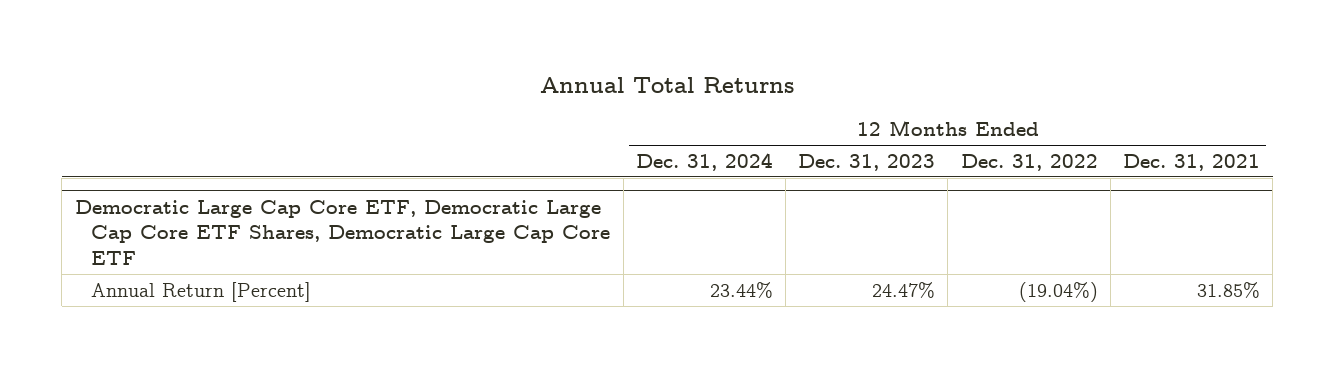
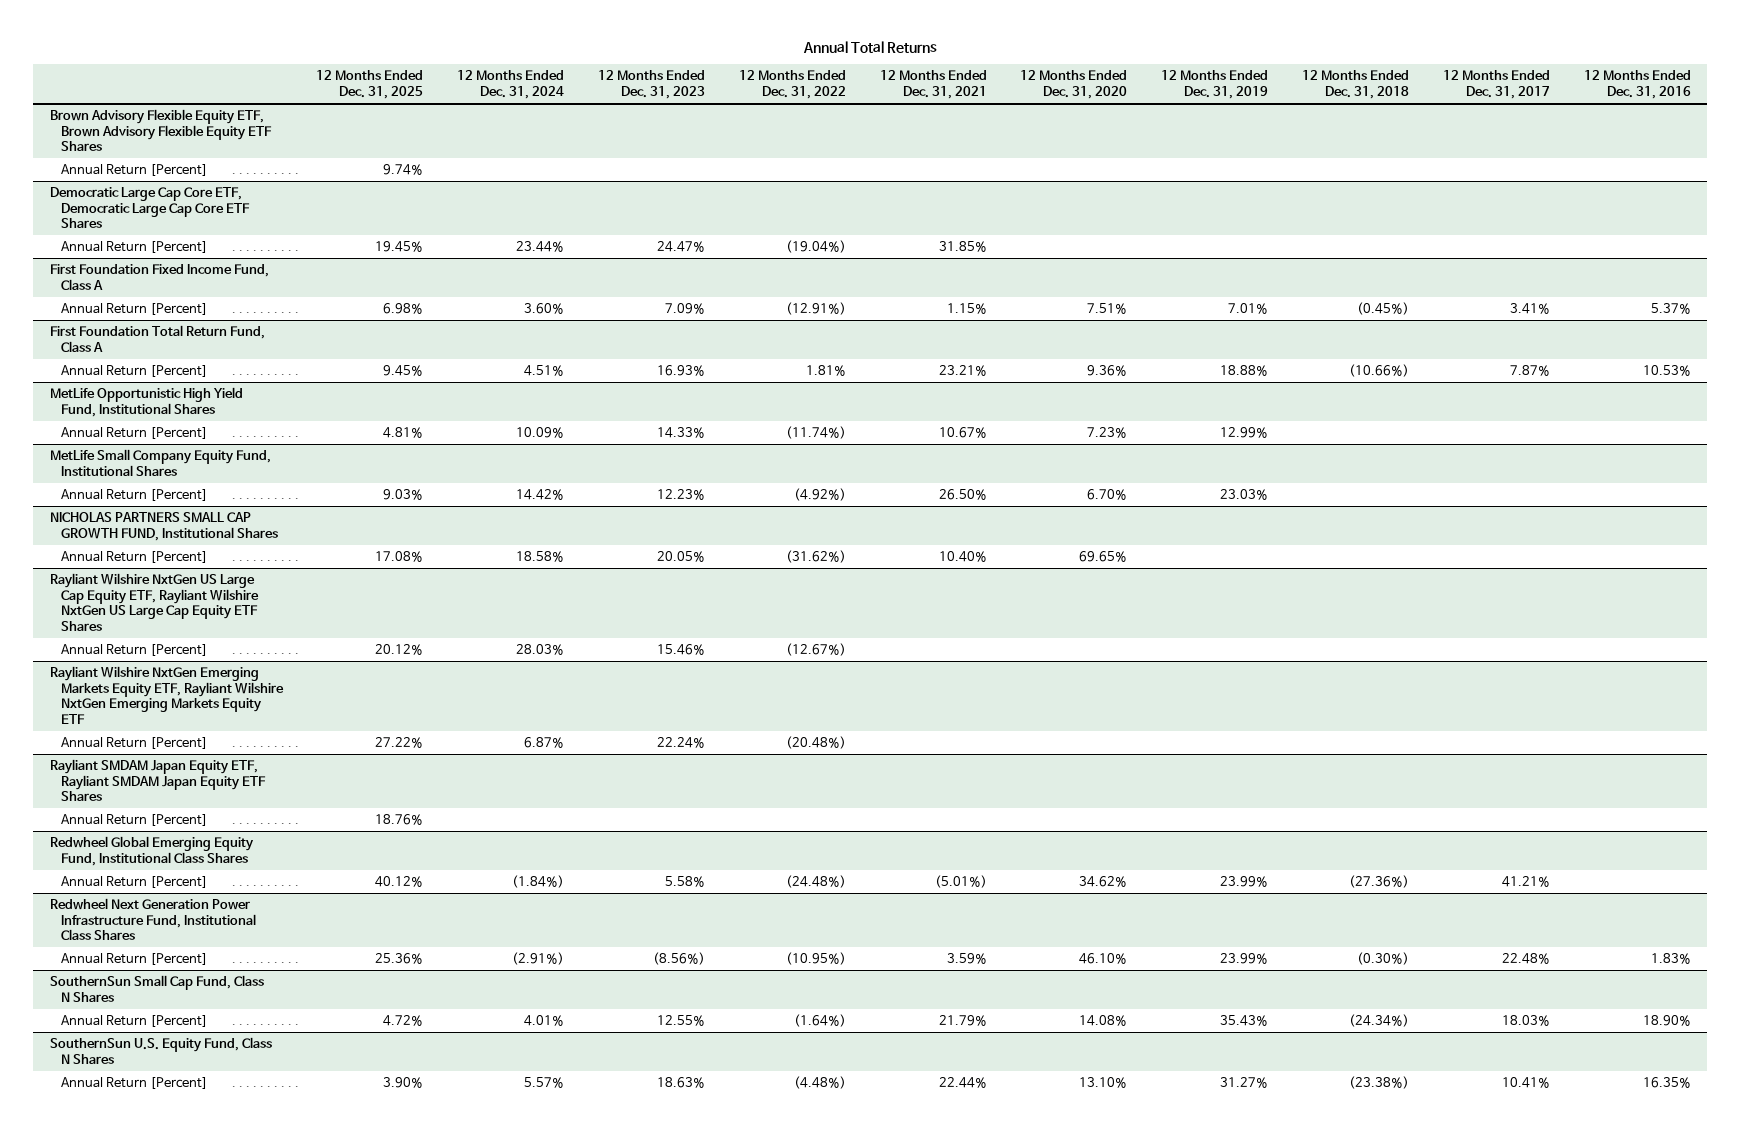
none -> [316,70,424,100] 12 Months Ended Dec. 31, 2025
none -> [1020,70,1128,100] 12 Months Ended Dec. 31, 2020
none -> [1161,70,1269,100] 12 Months Ended Dec. 31, 2019
none -> [1301,70,1409,100] 12 Months Ended Dec. 31, 2018
none -> [1442,70,1550,100] 12 Months Ended Dec. 31, 2017
none -> [1583,70,1691,100] 12 Months Ended Dec. 31, 2016
none -> [49,108,272,152] Brown Advisory Flexible Equity ETF, Brown Advisory Flexible Equity ETF Shares
none -> [60,163,208,176] Annual Return [Percent]
[74,199,611,266] Democratic Large Cap Core ETF, Democratic Large Cap Core ETF Shares, Democratic Large Cap Core ETF -> [49,186,250,229] Democratic Large Cap Core ETF, Democratic Large Cap Core ETF Shares
none -> [49,263,269,290] First Foundation Fixed Income Fund, Class A
none -> [60,302,208,315] Annual Return [Percent]
none -> [49,324,265,352] First Foundation Total Return Fund, Class A
none -> [60,364,208,377] Annual Return [Percent]
none -> [49,386,243,417] MetLife Opportunistic High Yield Fund, Institutional Shares
none -> [60,426,208,439] Annual Return [Percent]
none -> [49,448,271,476] MetLife Small Company Equity Fund, Institutional Shares
none -> [60,488,208,501] Annual Return [Percent]
none -> [49,511,278,541] NICHOLAS PARTNERS SMALL CAP GROWTH FUND, Institutional Shares
none -> [60,550,208,563] Annual Return [Percent]
none -> [49,572,259,632] Rayliant Wilshire NxtGen US Large Cap Equity ETF, Rayliant Wilshire NxtGen US Large Cap Equity ETF Shares
none -> [60,643,208,656] Annual Return [Percent]
none -> [49,665,284,725] Rayliant Wilshire NxtGen Emerging Markets Equity ETF, Rayliant Wilshire NxtGen Emerging Markets Equity ETF
none -> [60,736,208,749] Annual Return [Percent]
none -> [49,758,266,802] Rayliant SMDAM Japan Equity ETF, Rayliant SMDAM Japan Equity ETF Shares
none -> [60,813,208,826] Annual Return [Percent]
none -> [49,835,254,866] Redwheel Global Emerging Equity Fund, Institutional Class Shares
none -> [60,875,208,888] Annual Return [Percent]
none -> [49,897,256,941] Redwheel Next Generation Power Infrastructure Fund, Institutional Class Shares
none -> [60,952,208,965] Annual Return [Percent]
none -> [49,974,264,1002] SouthernSun Small Cap Fund, Class N Shares
none -> [60,1014,208,1027] Annual Return [Percent]
none -> [49,1036,272,1064] SouthernSun U.S. Equity Fund, Class N Shares
none -> [60,1076,208,1089] Annual Return [Percent]

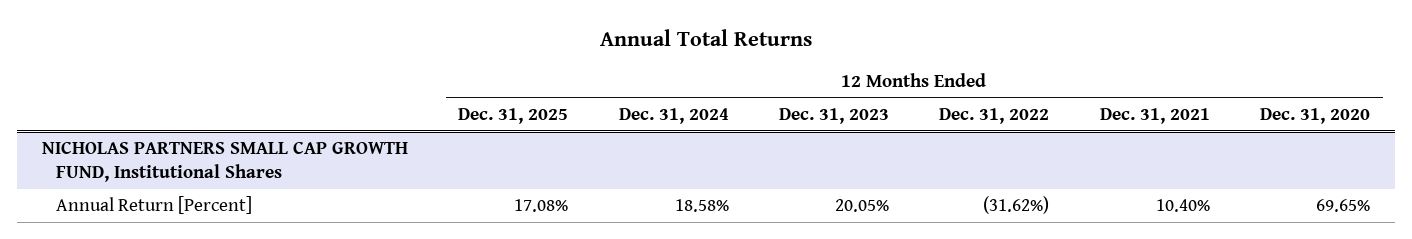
[1161,70,1269,100] 12 Months Ended Dec. 31, 2019 -> none
[1301,70,1409,100] 12 Months Ended Dec. 31, 2018 -> none
[1442,70,1550,100] 12 Months Ended Dec. 31, 2017 -> none
[1583,70,1691,100] 12 Months Ended Dec. 31, 2016 -> none
[49,108,272,152] Brown Advisory Flexible Equity ETF, Brown Advisory Flexible Equity ETF Shares -> none
[60,163,208,176] Annual Return [Percent] -> none
[49,186,250,229] Democratic Large Cap Core ETF, Democratic Large Cap Core ETF Shares -> none
[60,240,208,253] Annual Return [Percent] -> none
[49,263,269,290] First Foundation Fixed Income Fund, Class A -> none
[60,302,208,315] Annual Return [Percent] -> none
[49,324,265,352] First Foundation Total Return Fund, Class A -> none
[60,364,208,377] Annual Return [Percent] -> none
[49,386,243,417] MetLife Opportunistic High Yield Fund, Institutional Shares -> none
[60,426,208,439] Annual Return [Percent] -> none
[49,448,271,476] MetLife Small Company Equity Fund, Institutional Shares -> none
[60,488,208,501] Annual Return [Percent] -> none
[49,572,259,632] Rayliant Wilshire NxtGen US Large Cap Equity ETF, Rayliant Wilshire NxtGen US Large Cap Equity ETF Shares -> none
[60,643,208,656] Annual Return [Percent] -> none
[49,665,284,725] Rayliant Wilshire NxtGen Emerging Markets Equity ETF, Rayliant Wilshire NxtGen Emerging Markets Equity ETF -> none
[60,736,208,749] Annual Return [Percent] -> none
[49,758,266,802] Rayliant SMDAM Japan Equity ETF, Rayliant SMDAM Japan Equity ETF Shares -> none
[60,813,208,826] Annual Return [Percent] -> none
[49,835,254,866] Redwheel Global Emerging Equity Fund, Institutional Class Shares -> none
[60,875,208,888] Annual Return [Percent] -> none
[49,897,256,941] Redwheel Next Generation Power Infrastructure Fund, Institutional Class Shares -> none
[60,952,208,965] Annual Return [Percent] -> none
[49,974,264,1002] SouthernSun Small Cap Fund, Class N Shares -> none
[60,1014,208,1027] Annual Return [Percent] -> none
[49,1036,272,1064] SouthernSun U.S. Equity Fund, Class N Shares -> none
[60,1076,208,1089] Annual Return [Percent] -> none

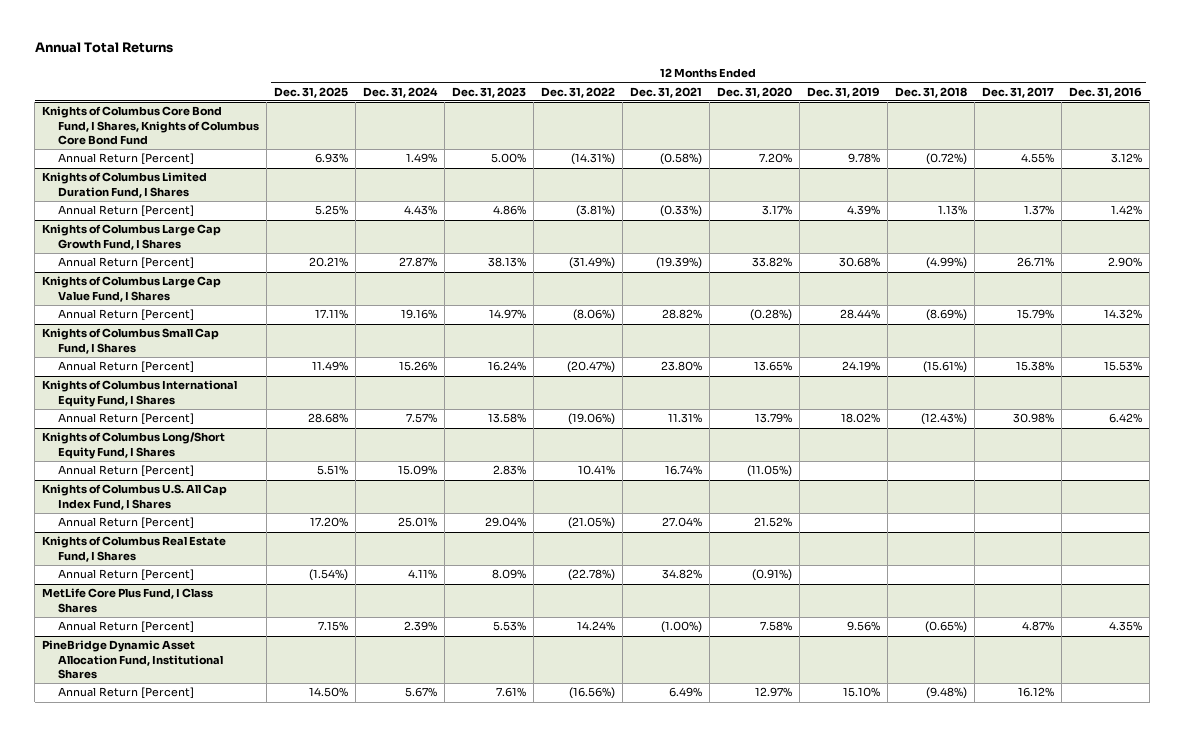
none -> [807,86,881,98] Dec. 31, 2019
none -> [895,86,968,98] Dec. 31, 2018
none -> [982,86,1055,98] Dec. 31, 2017
none -> [1069,86,1143,98] Dec. 31, 2016
[41,141,408,183] NICHOLAS PARTNERS SMALL CAP GROWTH FUND, Institutional Shares -> none
none -> [42,106,260,145] Knights of Columbus Core Bond Fund, I Shares, Knights of Columbus Core Bond Fund
[514,199,569,213] 17.08% -> [315,153,349,164] 6.93%
[674,199,729,213] 18.58% -> [406,153,438,164] 1.49%
[834,199,889,213] 20.05% -> [491,153,527,164] 5.00%
[983,196,1050,215] (31.62%) -> [571,153,616,166] (14.31%)
[1155,199,1210,213] 10.40% -> [660,153,703,166] (0.58%)
[1315,199,1370,213] 69.65% -> [759,153,793,164] 7.20%
none -> [42,172,208,198] Knights of Columbus Limited Duration Fund, I Shares
none -> [58,205,195,218] Annual Return [Percent]
none -> [42,224,222,250] Knights of Columbus Large Cap Growth Fund, I Shares
none -> [58,257,195,270] Annual Return [Percent]
none -> [42,276,222,302] Knights of Columbus Large Cap Value Fund, I Shares
none -> [58,309,195,322] Annual Return [Percent]
none -> [42,328,220,354] Knights of Columbus Small Cap Fund, I Shares
none -> [58,361,195,374] Annual Return [Percent]
none -> [42,380,238,407] Knights of Columbus International Equity Fund, I Shares
none -> [58,413,195,426] Annual Return [Percent]
none -> [42,432,226,459] Knights of Columbus Long/Short Equity Fund, I Shares
none -> [58,465,195,478] Annual Return [Percent]
none -> [42,484,228,510] Knights of Columbus U.S. All Cap Index Fund, I Shares
none -> [58,517,195,530] Annual Return [Percent]
none -> [42,536,227,562] Knights of Columbus Real Estate Fund, I Shares
none -> [58,569,195,582] Annual Return [Percent]
none -> [42,588,214,613] MetLife Core Plus Fund, I Class Shares
none -> [58,621,195,634] Annual Return [Percent]
none -> [42,640,224,679] PineBridge Dynamic Asset Allocation Fund, Institutional Shares
none -> [58,687,195,700] Annual Return [Percent]

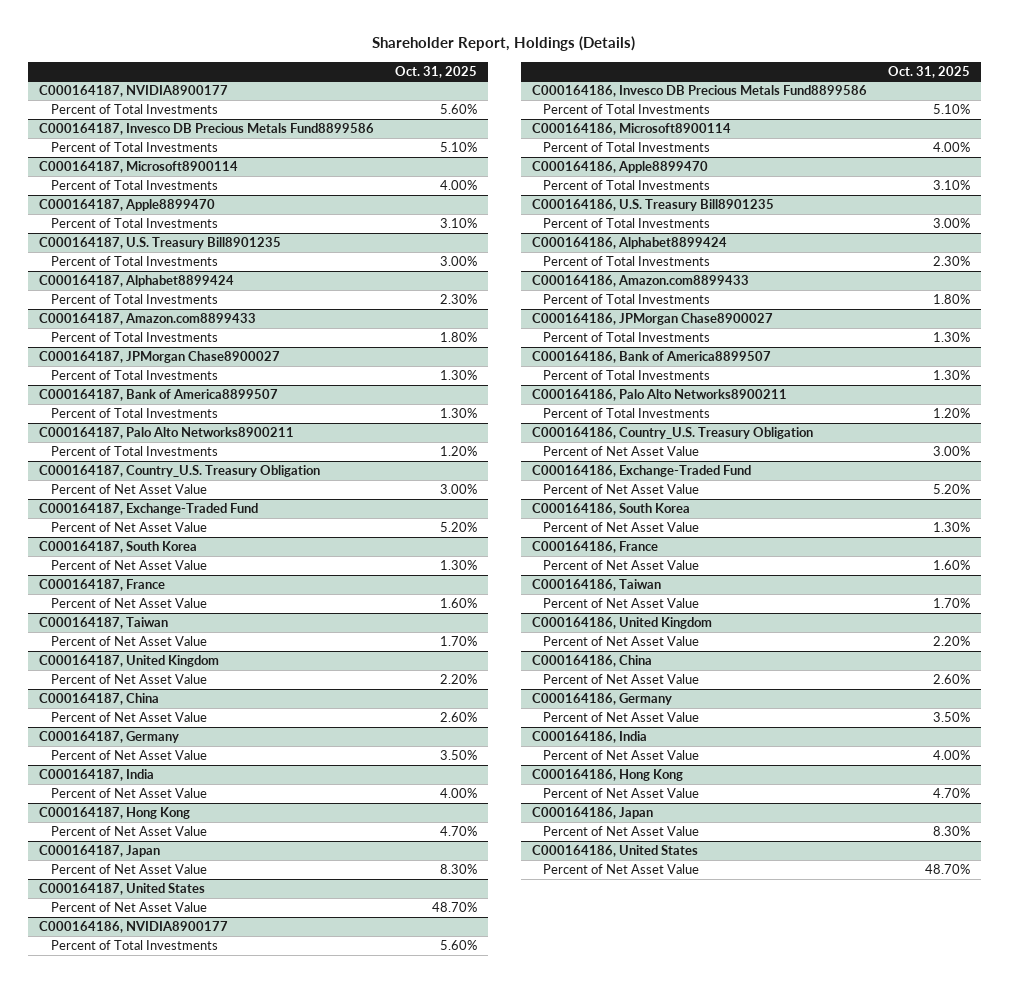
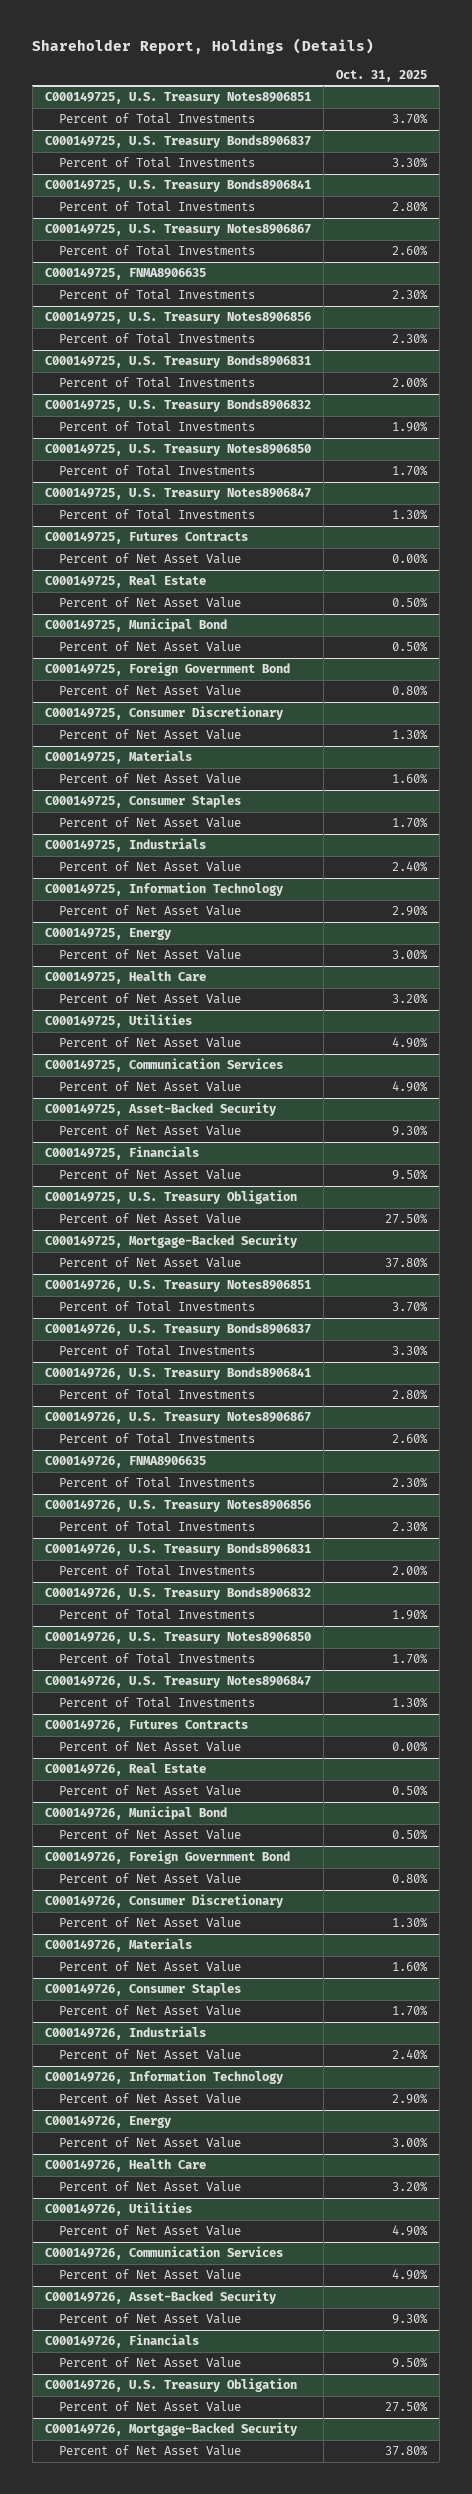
[38,85,228,98] C000164187, NVIDIA8900177 -> none
[38,123,374,136] C000164187, Invesco DB Precious Metals Fund8899586 -> none
[38,161,238,174] C000164187, Microsoft8900114 -> none
[38,199,215,212] C000164187, Apple8899470 -> none
[38,237,281,250] C000164187, U.S. Treasury Bill8901235 -> none
[50,256,218,267] Percent of Total Investments -> none
[38,275,234,288] C000164187, Alphabet8899424 -> none
none -> [44,92,311,105] C000149725, U.S. Treasury Notes8906851
[440,104,478,115] 5.60% -> [391,113,428,125] 3.70%
none -> [44,135,311,149] C000149725, U.S. Treasury Bonds8906837
[440,142,478,153] 5.10% -> [391,157,428,169] 3.30%
none -> [44,179,311,193] C000149725, U.S. Treasury Bonds8906841
[440,180,478,191] 4.00% -> [391,201,428,213] 2.80%
none -> [44,224,311,237] C000149725, U.S. Treasury Notes8906867
[440,218,478,229] 3.10% -> [391,245,428,257] 2.60%
none -> [44,268,206,281] C000149725, FNMA8906635
[38,313,256,326] C000164187, Amazon.com8899433 -> none
[38,351,280,364] C000164187, JPMorgan Chase8900027 -> none
[38,389,278,402] C000164187, Bank of America8899507 -> none
none -> [44,312,311,325] C000149725, U.S. Treasury Notes8906856
[440,332,478,343] 1.80% -> [391,333,428,345] 2.30%
none -> [44,355,311,369] C000149725, U.S. Treasury Bonds8906831
[440,370,478,381] 1.30% -> [391,377,428,389] 2.00%
none -> [44,399,311,413] C000149725, U.S. Treasury Bonds8906832
none -> [59,421,256,433] Percent of Total Investments
none -> [44,444,311,457] C000149725, U.S. Treasury Notes8906850
none -> [59,465,256,477] Percent of Total Investments
none -> [44,488,311,501] C000149725, U.S. Treasury Notes8906847
[38,427,294,440] C000164187, Palo Alto Networks8900211 -> none
[50,446,218,457] Percent of Total Investments -> none
[38,465,320,478] C000164187, Country_U.S. Treasury Obligation -> none
[38,503,258,516] C000164187, Exchange-Traded Fund -> none
[38,541,197,554] C000164187, South Korea -> none
none -> [44,532,248,545] C000149725, Futures Contracts
[440,484,478,495] 3.00% -> [391,553,428,565] 0.00%
none -> [44,575,206,589] C000149725, Real Estate
[440,522,478,533] 5.20% -> [391,597,428,609] 0.50%
none -> [44,618,227,633] C000149725, Municipal Bond
none -> [59,641,242,653] Percent of Net Asset Value
none -> [44,662,290,677] C000149725, Foreign Government Bond
none -> [59,685,242,697] Percent of Net Asset Value
none -> [44,706,284,721] C000149725, Consumer Discretionary
[38,579,165,592] C000164187, France -> none
none -> [44,750,192,765] C000149725, Materials
[38,617,168,630] C000164187, Taiwan -> none
none -> [44,795,241,809] C000149725, Consumer Staples
[38,655,219,668] C000164187, United Kingdom -> none
[38,693,159,706] C000164187, China -> none
[38,731,179,744] C000164187, Germany -> none
[38,769,154,782] C000164187, India -> none
[38,807,190,820] C000164187, Hong Kong -> none
[38,845,160,858] C000164187, Japan -> none
[38,883,205,896] C000164187, United States -> none
[38,921,228,934] C000164186, NVIDIA8900177 -> none
[531,85,867,98] C000164186, Invesco DB Precious Metals Fund8899586 -> none
[531,123,731,136] C000164186, Microsoft8900114 -> none
[531,161,708,174] C000164186, Apple8899470 -> none
[531,199,774,212] C000164186, U.S. Treasury Bill8901235 -> none
[543,218,711,229] Percent of Total Investments -> none
[531,237,727,250] C000164186, Alphabet8899424 -> none
none -> [44,838,206,853] C000149725, Industrials
[440,674,478,685] 2.20% -> [391,861,428,873] 2.40%
none -> [44,882,284,897] C000149725, Information Technology
[440,712,478,723] 2.60% -> [391,905,428,917] 2.90%
none -> [44,928,172,941] C000149725, Energy
[440,750,478,761] 3.50% -> [391,949,428,961] 3.00%
none -> [44,971,206,985] C000149725, Health Care
[440,788,478,799] 4.00% -> [391,993,428,1005] 3.20%
none -> [44,1014,192,1029] C000149725, Utilities
[440,826,478,837] 4.70% -> [391,1037,428,1049] 4.90%
none -> [44,1058,283,1073] C000149725, Communication Services
[440,864,478,875] 8.30% -> [391,1081,428,1093] 4.90%
none -> [44,1102,277,1117] C000149725, Asset-Backed Security
[432,902,478,913] 48.70% -> [391,1125,428,1137] 9.30%
none -> [44,1146,199,1161] C000149725, Financials
none -> [59,1169,242,1181] Percent of Net Asset Value
none -> [44,1190,297,1205] C000149725, U.S. Treasury Obligation
none -> [59,1213,242,1225] Percent of Net Asset Value
none -> [44,1234,298,1249] C000149725, Mortgage-Backed Security
none -> [59,1257,242,1269] Percent of Net Asset Value
none -> [44,1280,311,1293] C000149726, U.S. Treasury Notes8906851
[440,940,478,951] 5.60% -> [391,1301,428,1313] 3.70%
none -> [44,1323,311,1337] C000149726, U.S. Treasury Bonds8906837
[933,104,971,115] 5.10% -> [391,1345,428,1357] 3.30%
none -> [44,1367,311,1381] C000149726, U.S. Treasury Bonds8906841
[933,142,971,153] 4.00% -> [391,1389,428,1401] 2.80%
none -> [44,1412,311,1425] C000149726, U.S. Treasury Notes8906867
[933,180,971,191] 3.10% -> [391,1433,428,1445] 2.60%
none -> [44,1456,206,1469] C000149726, FNMA8906635
[531,275,749,288] C000164186, Amazon.com8899433 -> none
[531,313,773,326] C000164186, JPMorgan Chase8900027 -> none
[531,351,771,364] C000164186, Bank of America8899507 -> none
none -> [44,1500,311,1513] C000149726, U.S. Treasury Notes8906856
[933,294,971,305] 1.80% -> [391,1521,428,1533] 2.30%
none -> [44,1543,311,1557] C000149726, U.S. Treasury Bonds8906831
[933,332,971,343] 1.30% -> [391,1565,428,1577] 2.00%
none -> [44,1587,311,1601] C000149726, U.S. Treasury Bonds8906832
none -> [59,1609,256,1621] Percent of Total Investments
none -> [44,1632,311,1645] C000149726, U.S. Treasury Notes8906850
none -> [59,1653,256,1665] Percent of Total Investments
none -> [44,1676,311,1689] C000149726, U.S. Treasury Notes8906847
[531,389,787,402] C000164186, Palo Alto Networks8900211 -> none
[543,408,711,419] Percent of Total Investments -> none
[531,427,813,440] C000164186, Country_U.S. Treasury Obligation -> none
[531,465,751,478] C000164186, Exchange-Traded Fund -> none
[531,503,690,516] C000164186, South Korea -> none
none -> [44,1720,248,1733] C000149726, Futures Contracts
[933,446,971,457] 3.00% -> [391,1741,428,1753] 0.00%
none -> [44,1763,206,1777] C000149726, Real Estate
[933,484,971,495] 5.20% -> [391,1785,428,1797] 0.50%
none -> [44,1806,227,1821] C000149726, Municipal Bond
none -> [59,1829,242,1841] Percent of Net Asset Value
none -> [44,1850,290,1865] C000149726, Foreign Government Bond
none -> [59,1873,242,1885] Percent of Net Asset Value
none -> [44,1894,284,1909] C000149726, Consumer Discretionary
[531,541,658,554] C000164186, France -> none
none -> [44,1938,192,1953] C000149726, Materials
[531,579,661,592] C000164186, Taiwan -> none
none -> [44,1983,241,1997] C000149726, Consumer Staples
[531,617,712,630] C000164186, United Kingdom -> none
[531,655,652,668] C000164186, China -> none
[531,693,672,706] C000164186, Germany -> none
[531,731,647,744] C000164186, India -> none
[531,769,683,782] C000164186, Hong Kong -> none
[531,807,653,820] C000164186, Japan -> none
[531,845,698,858] C000164186, United States -> none
none -> [44,2026,206,2041] C000149726, Industrials
[933,636,971,647] 2.20% -> [391,2049,428,2061] 2.40%
none -> [44,2070,284,2085] C000149726, Information Technology
[933,674,971,685] 2.60% -> [391,2093,428,2105] 2.90%
none -> [44,2116,172,2129] C000149726, Energy
[933,712,971,723] 3.50% -> [391,2137,428,2149] 3.00%
none -> [44,2159,206,2173] C000149726, Health Care
[933,750,971,761] 4.00% -> [391,2181,428,2193] 3.20%
none -> [44,2202,192,2217] C000149726, Utilities
[933,788,971,799] 4.70% -> [391,2225,428,2237] 4.90%
none -> [44,2246,283,2261] C000149726, Communication Services
[933,826,971,837] 8.30% -> [391,2269,428,2281] 4.90%
none -> [44,2290,277,2305] C000149726, Asset-Backed Security
[925,864,971,875] 48.70% -> [391,2313,428,2325] 9.30%
none -> [44,2334,199,2349] C000149726, Financials
none -> [59,2357,242,2369] Percent of Net Asset Value
none -> [44,2378,297,2393] C000149726, U.S. Treasury Obligation
none -> [59,2401,242,2413] Percent of Net Asset Value
none -> [44,2422,298,2437] C000149726, Mortgage-Backed Security
none -> [59,2445,242,2457] Percent of Net Asset Value

